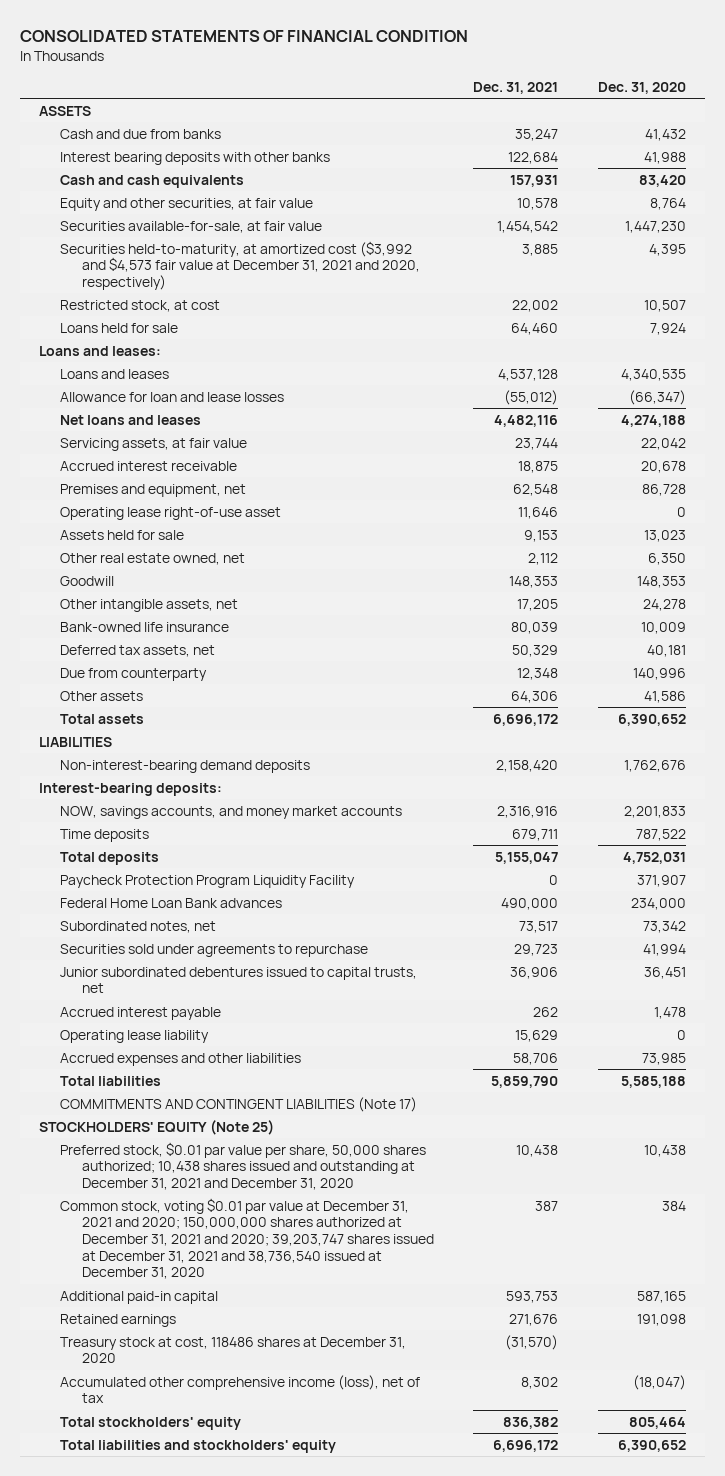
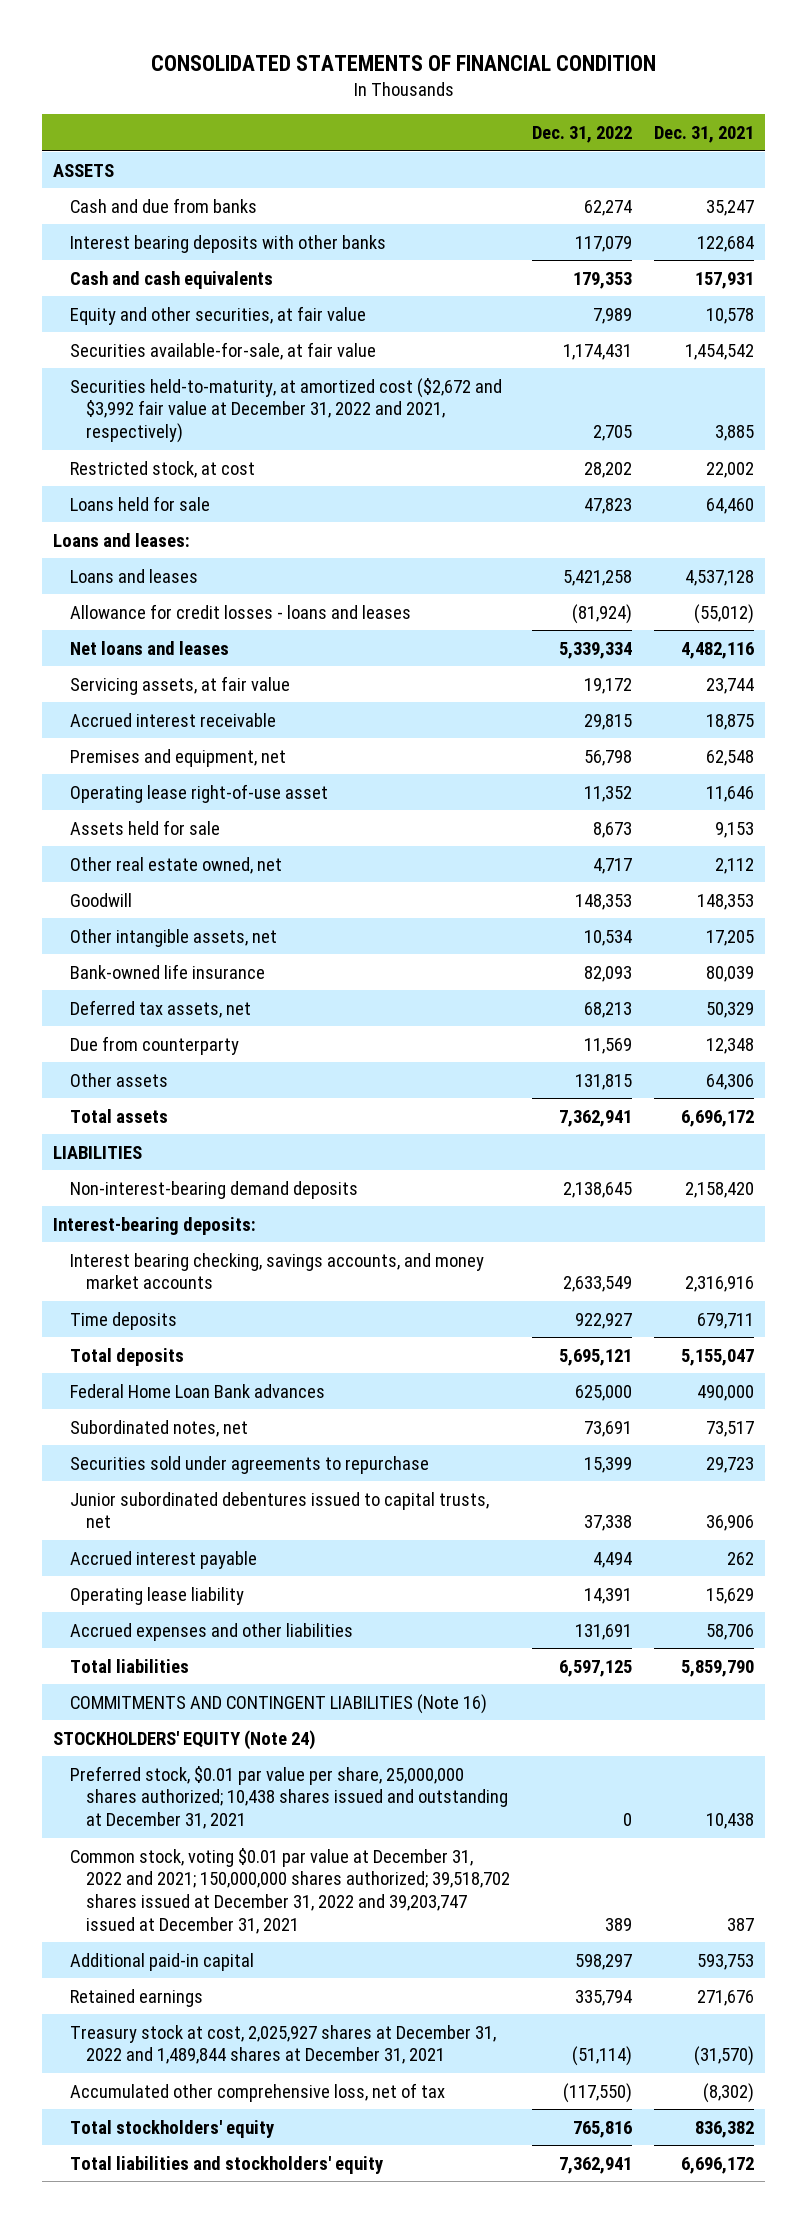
[597,81,686,94] Dec. 31, 2020 -> none
none -> [532,125,633,143] Dec. 31, 2022
[60,240,420,291] Securities held-to-maturity, at amortized cost ($3,992 and $4,573 fair value at December 31, 2021 and 2020, respectively) -> [69,377,502,444] Securities held-to-maturity, at amortized cost ($2,672 and $3,992 fair value at December 31, 2022 and 2021, respectively)
[60,391,285,402] Allowance for loan and lease losses -> [69,603,411,619] Allowance for credit losses - loans and leases
[60,805,403,819] NOW, savings accounts, and money market accounts -> [69,1252,484,1290] Interest bearing checking, savings accounts, and money market accounts
[60,874,356,888] Paycheck Protection Program Liquidity Facility -> none
[60,1096,418,1112] COMMITMENTS AND CONTINGENT LIABILITIES (Note 17) -> [69,1693,487,1714] COMMITMENTS AND CONTINGENT LIABILITIES (Note 16)
[39,1119,275,1135] STOCKHOLDERS' EQUITY (Note 25) -> [53,1729,317,1750] STOCKHOLDERS' EQUITY (Note 24)
[60,1141,427,1191] Preferred stock, $0.01 par value per share, 50,000 shares authorized; 10,438 shares issued and outstanding at December 31, 2021 and December 31, 2020 -> [69,1765,509,1830] Preferred stock, $0.01 par value per share, 25,000,000 shares authorized; 10,438 shares issued and outstanding at December 31, 2021
[60,1197,434,1280] Common stock, voting $0.01 par value at December 31, 2021 and 2020; 150,000,000 shares authorized at December 31, 2021 and 2020; 39,203,747 shares issued at December 31, 2021 and 38,736,540 issued at December 31, 2020 -> [69,1847,511,1934] Common stock, voting $0.01 par value at December 31, 2022 and 2021; 150,000,000 shares authorized; 39,518,702 shares issued at December 31, 2022 and 39,203,747 issued at December 31, 2021
[60,1336,407,1364] Treasury stock at cost, 118486 shares at December 31, 2020 -> [69,2024,496,2065] Treasury stock at cost, 2,025,927 shares at December 31, 2022 and 1,489,844 shares at December 31, 2021
[60,1374,421,1404] Accumulated other comprehensive income (loss), net of tax -> [69,2082,445,2102] Accumulated other comprehensive loss, net of tax
[521,1376,559,1389] 8,302 -> [703,2082,755,2103] (8,302)

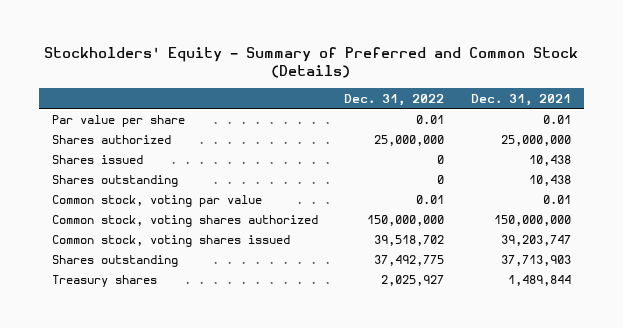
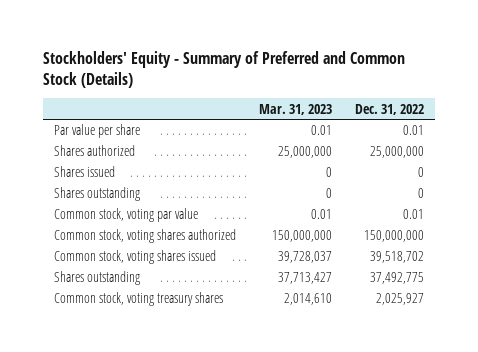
[470,93,571,106] Dec. 31, 2021 -> none
none -> [258,103,332,115] Mar. 31, 2023
[52,274,158,287] Treasury shares -> [54,292,224,307] Common stock, voting treasury shares

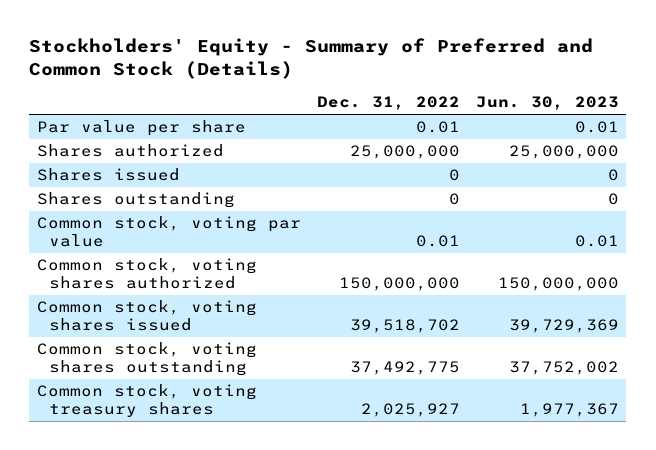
[258,103,332,115] Mar. 31, 2023 -> none
none -> [475,96,619,111] Jun. 30, 2023
[54,271,141,286] Shares outstanding -> [37,342,258,377] Common stock, voting shares outstanding

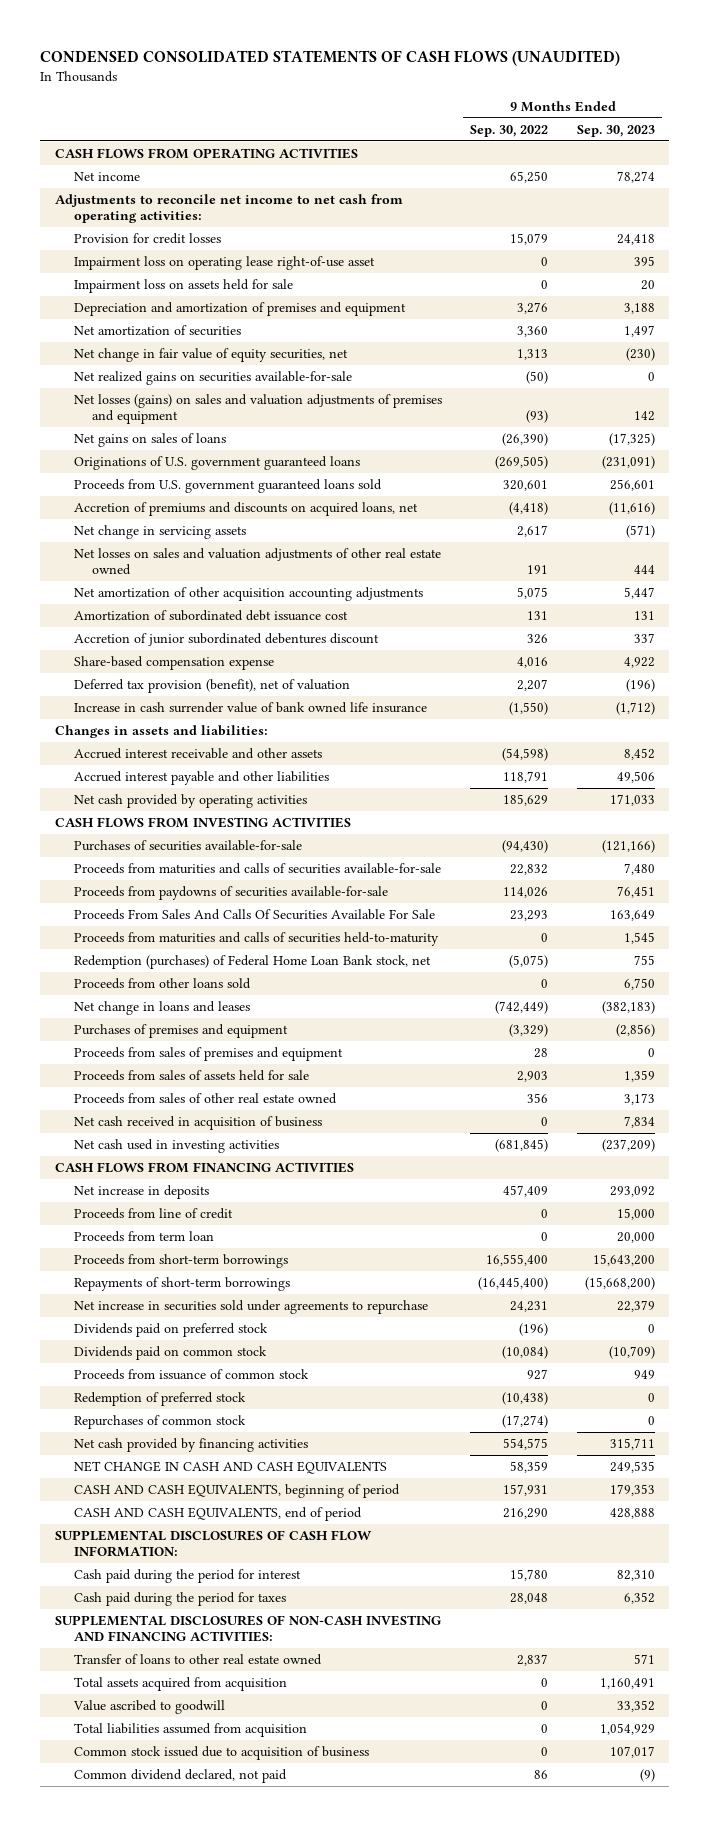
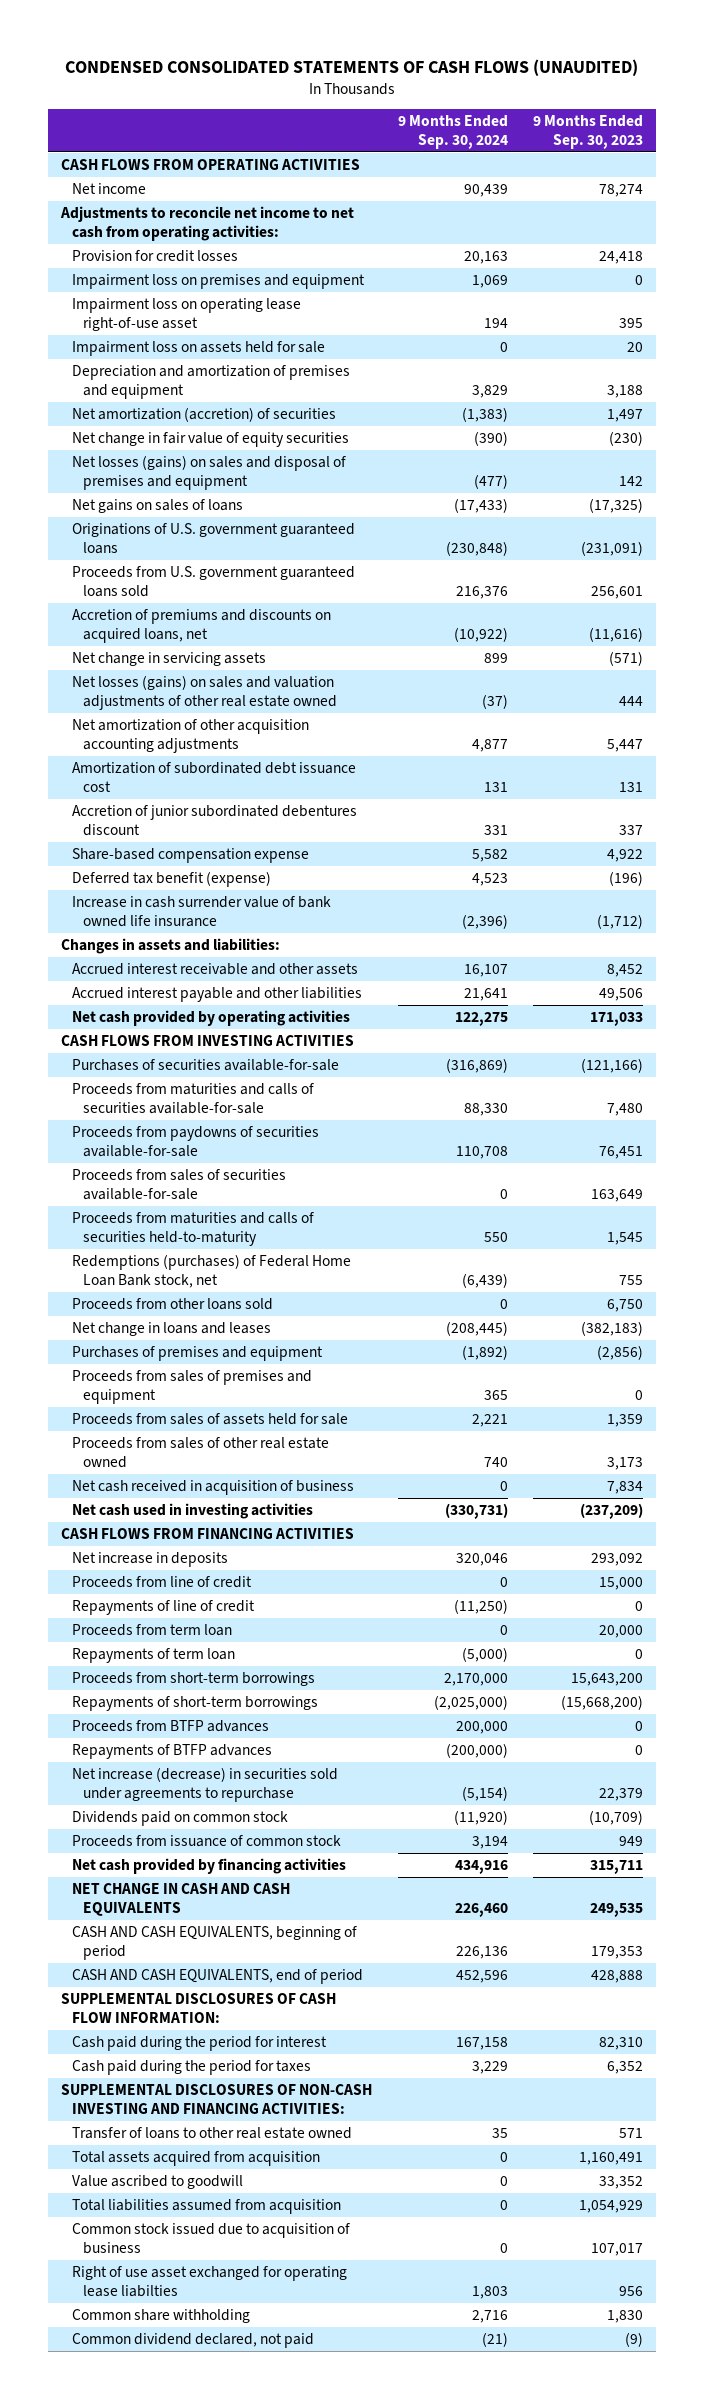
[470,124,549,137] Sep. 30, 2022 -> none
none -> [397,114,508,150] 9 Months Ended Sep. 30, 2024
none -> [72,273,366,289] Impairment loss on premises and equipment
[73,371,352,386] Net realized gains on securities available-for-sale -> none
[73,325,241,337] Net amortization of securities -> [72,406,337,422] Net amortization (accretion) of securities
[73,348,348,363] Net change in fair value of equity securities, net -> [72,431,350,447] Net change in fair value of equity securities
[73,394,442,425] Net losses (gains) on sales and valuation adjustments of premises and equipment -> [72,454,347,491] Net losses (gains) on sales and disposal of premises and equipment
[73,548,441,576] Net losses on sales and valuation adjustments of other real estate owned -> [72,674,338,711] Net losses (gains) on sales and valuation adjustments of other real estate owned
[73,679,350,694] Deferred tax provision (benefit), net of valuation -> [72,870,272,887] Deferred tax benefit (expense)
[73,909,435,921] Proceeds From Sales And Calls Of Securities Available For Sale -> [72,1168,287,1201] Proceeds from sales of securities available-for-sale
[73,955,431,970] Redemption (purchases) of Federal Home Loan Bank stock, net -> [72,1253,352,1289] Redemptions (purchases) of Federal Home Loan Bank stock, net
none -> [72,1599,256,1615] Repayments of line of credit
none -> [72,1647,236,1663] Repayments of term loan
[73,1323,268,1338] Dividends paid on preferred stock -> none
none -> [72,1719,270,1732] Proceeds from BTFP advances
none -> [72,1743,273,1759] Repayments of BTFP advances
[73,1300,428,1315] Net increase in securities sold under agreements to repurchase -> [72,1766,339,1803] Net increase (decrease) in securities sold under agreements to repurchase
[73,1392,246,1407] Redemption of preferred stock -> none
[73,1415,246,1430] Repurchases of common stock -> none
none -> [72,2265,348,2298] Right of use asset exchanged for operating lease liabilties
none -> [72,2308,251,2323] Common share withholding

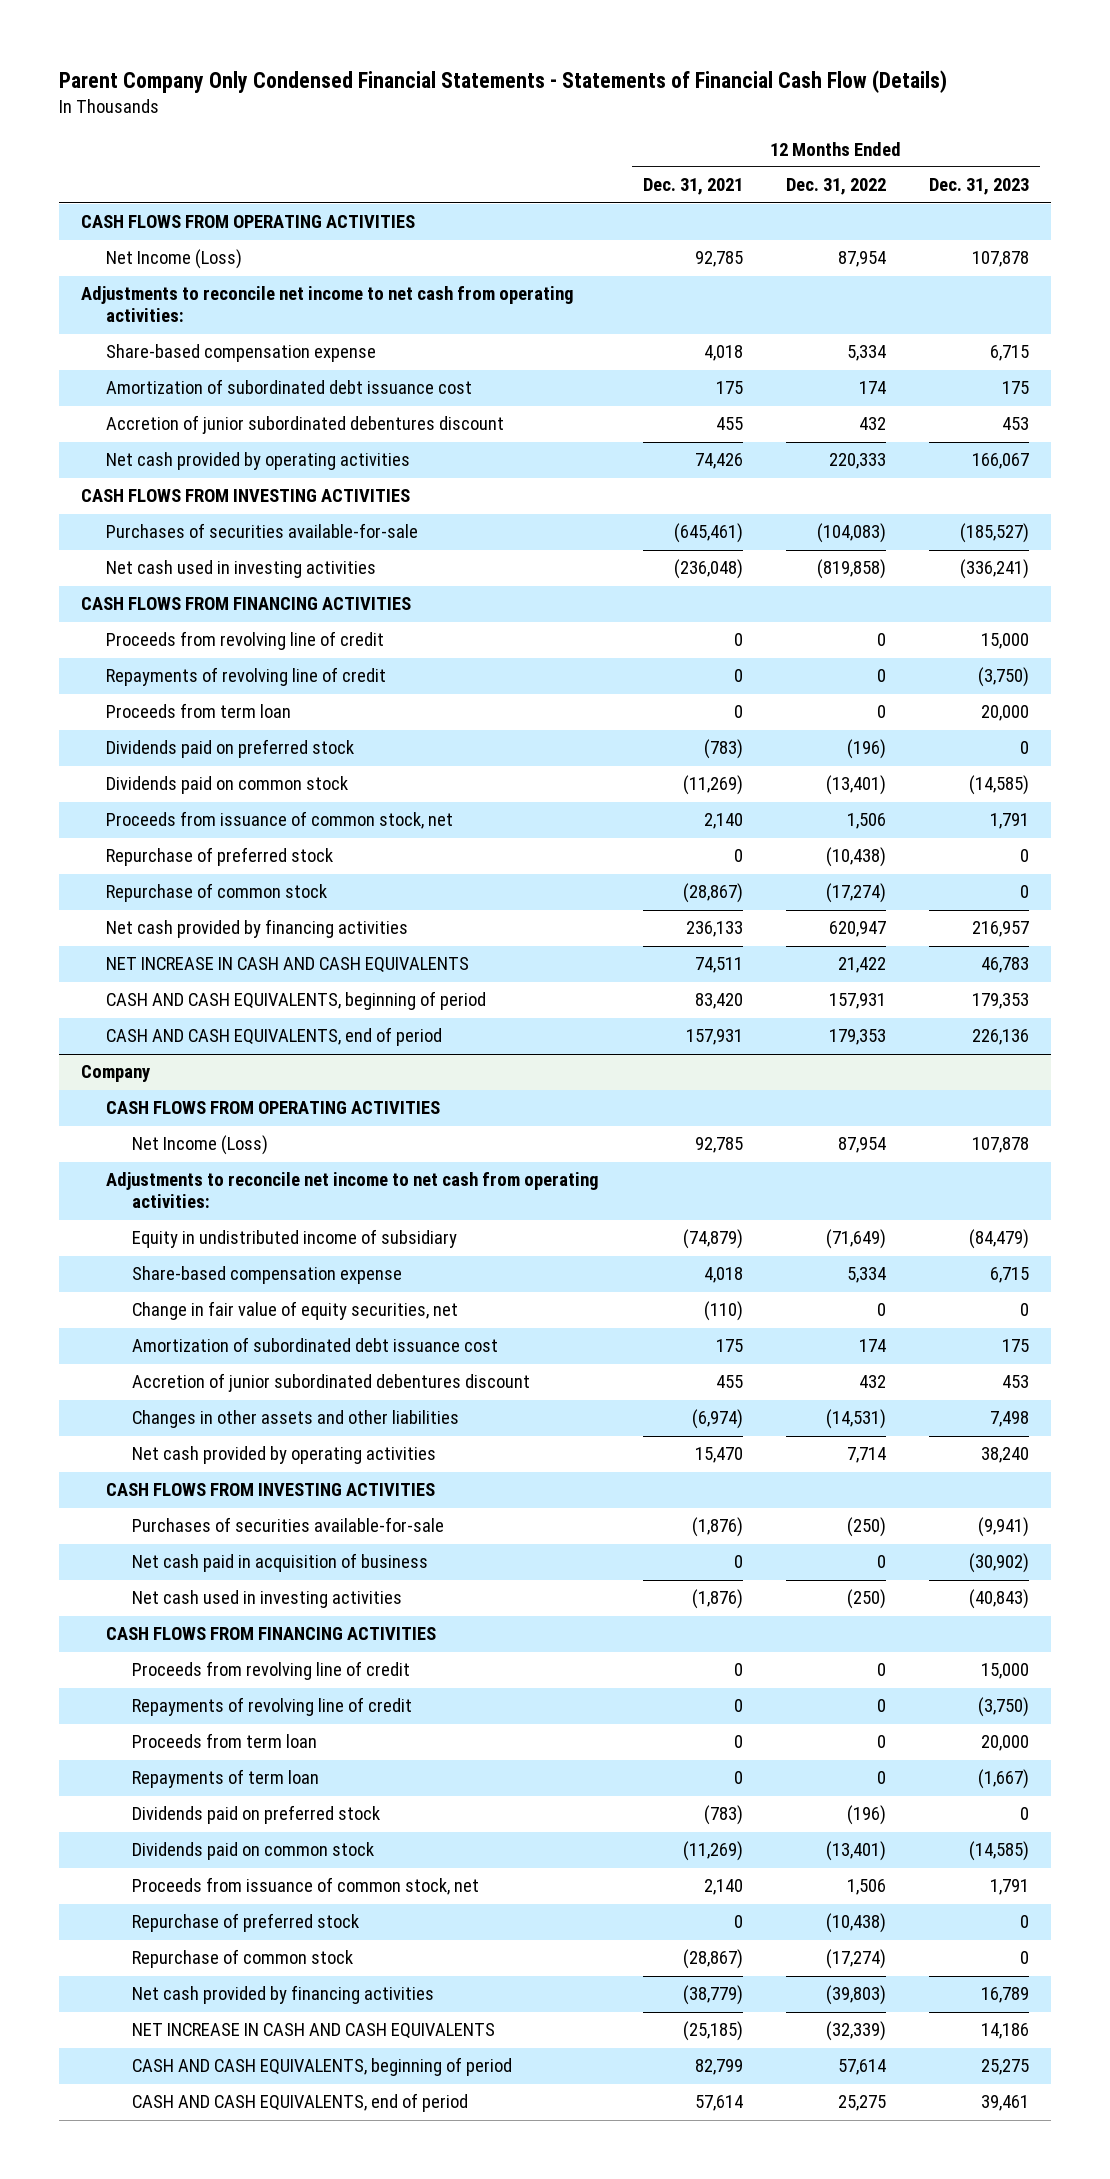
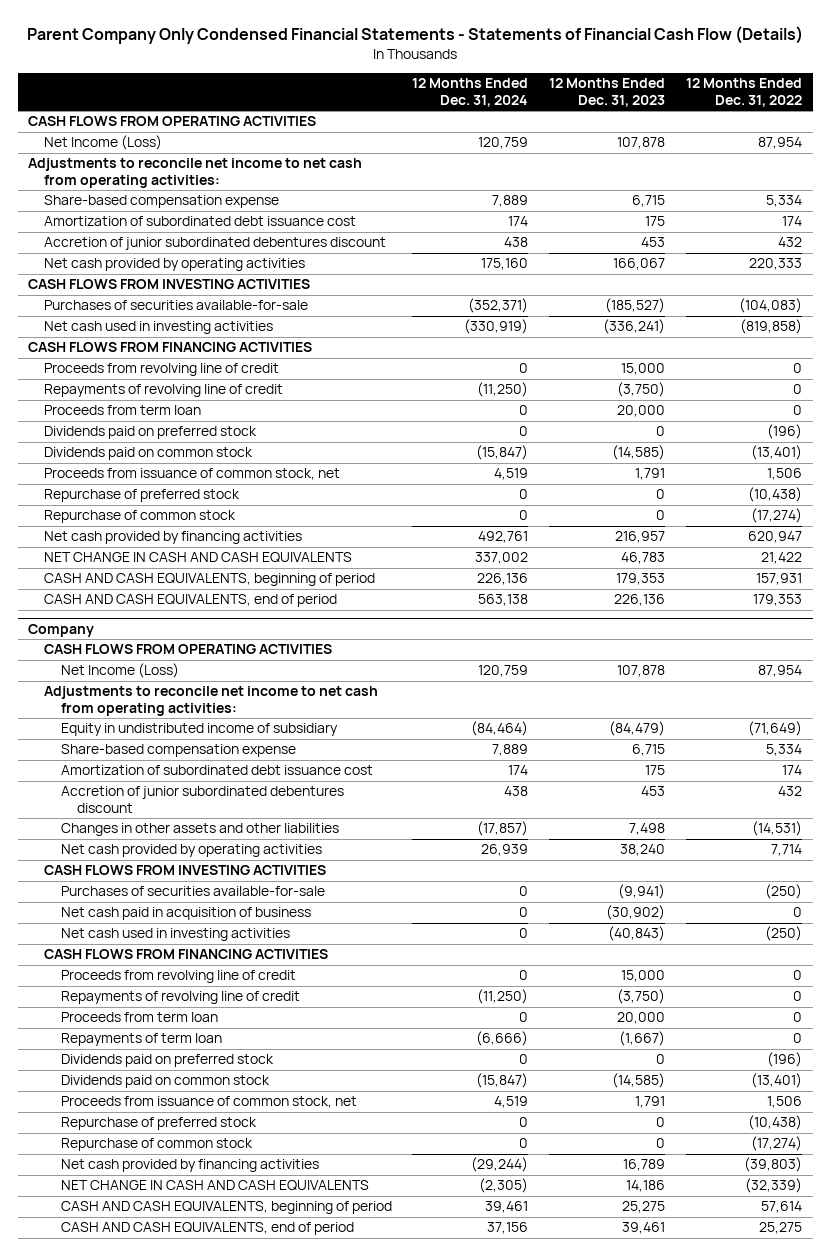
[642,178,743,196] Dec. 31, 2021 -> none
none -> [412,78,529,107] 12 Months Ended Dec. 31, 2024
[106,957,470,974] NET INCREASE IN CASH AND CASH EQUIVALENTS -> [44,552,353,564] NET CHANGE IN CASH AND CASH EQUIVALENTS
[132,1301,459,1321] Change in fair value of equity securities, net -> none
[132,2023,496,2040] NET INCREASE IN CASH AND CASH EQUIVALENTS -> [60,1180,369,1192] NET CHANGE IN CASH AND CASH EQUIVALENTS

